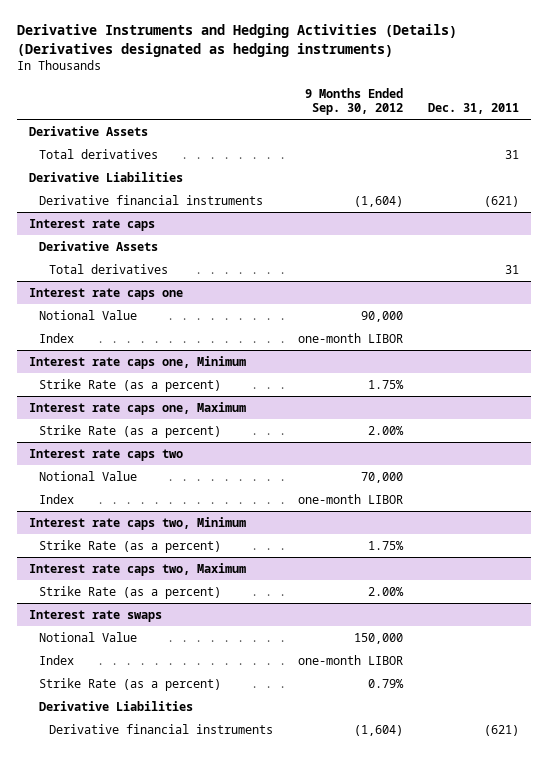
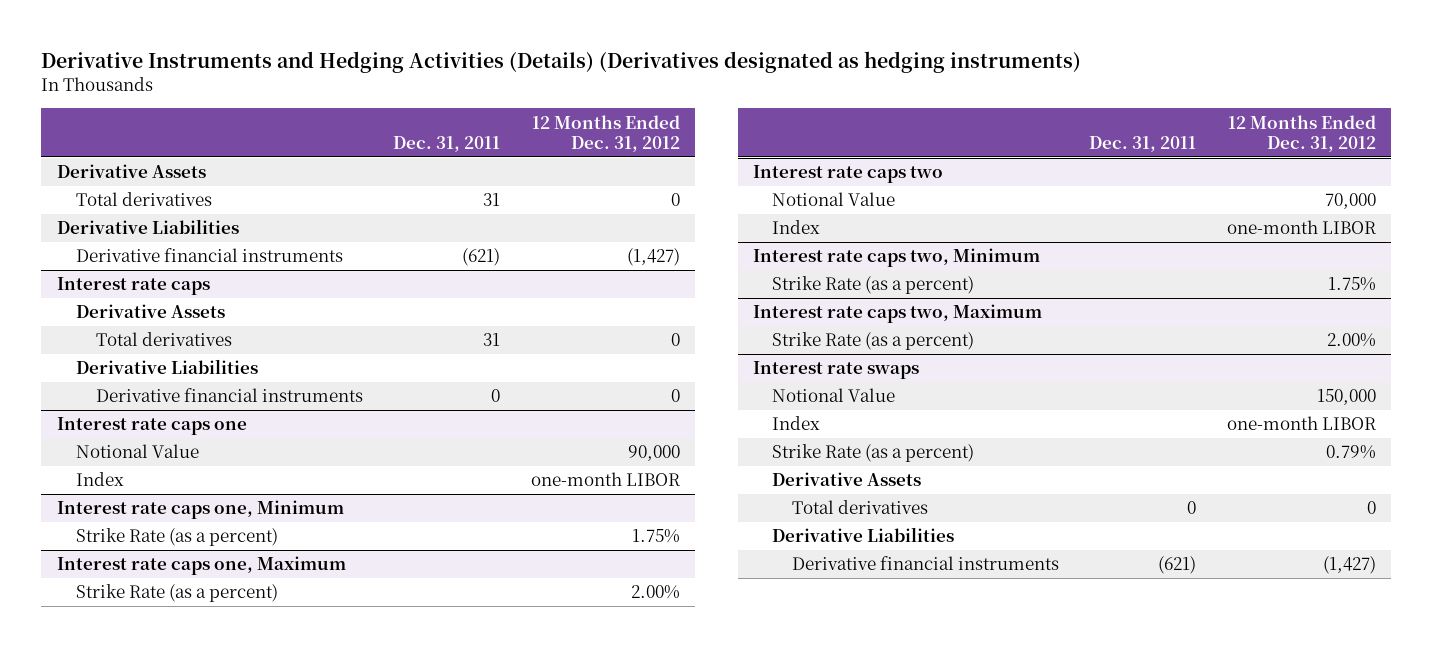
[304,87,403,115] 9 Months Ended Sep. 30, 2012 -> none
none -> [531,114,680,153] 12 Months Ended Dec. 31, 2012
none -> [76,359,259,375] Derivative Liabilities
none -> [95,388,363,403] Derivative financial instruments
none -> [772,472,922,487] Derivative Assets
none -> [791,500,928,515] Total derivatives

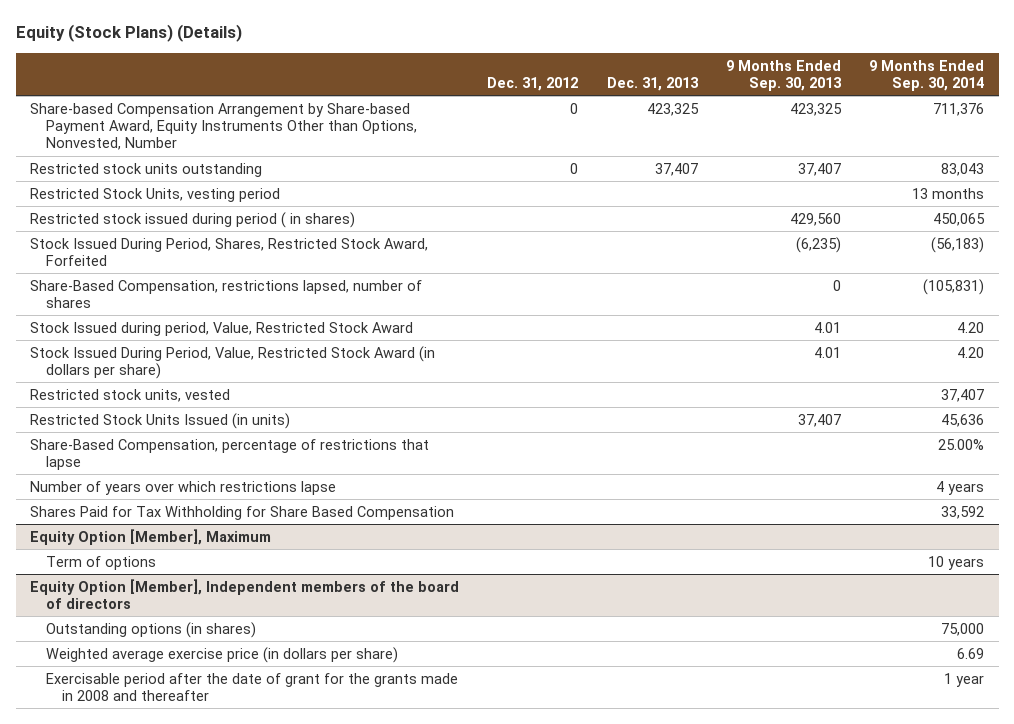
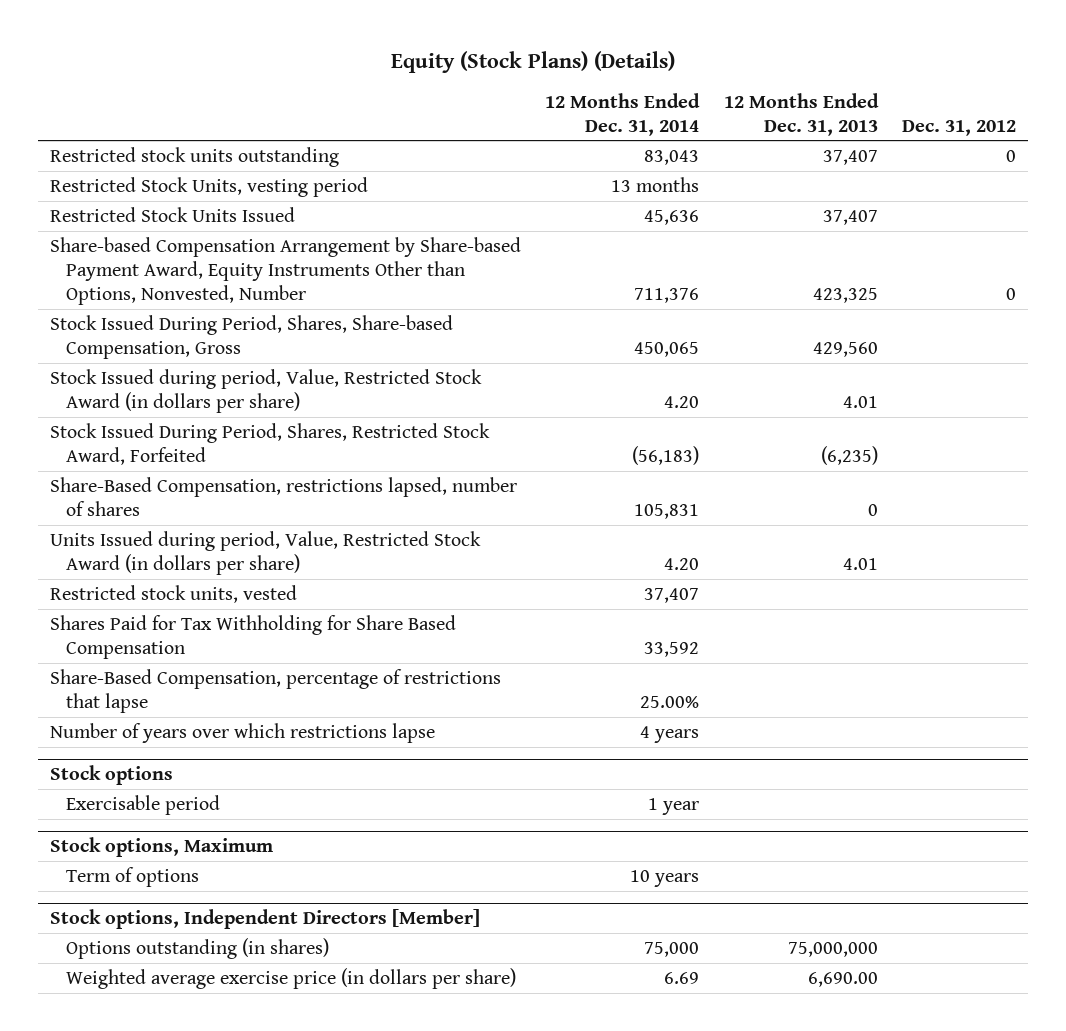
[606,76,699,91] Dec. 31, 2013 -> none
[726,59,843,91] 9 Months Ended Sep. 30, 2013 -> none
[869,59,985,91] 9 Months Ended Sep. 30, 2014 -> none
none -> [545,92,701,136] 12 Months Ended Dec. 31, 2014
none -> [723,92,879,136] 12 Months Ended Dec. 31, 2013
none -> [49,206,295,222] Restricted Stock Units Issued
[30,102,418,150] Share-based Compensation Arrangement by Share-based Payment Award, Equity Instruments Other than Options, Nonvested, Number -> [49,236,521,305] Share-based Compensation Arrangement by Share-based Payment Award, Equity Instruments Other than Options, Nonvested, Number
[30,211,356,228] Restricted stock issued during period ( in shares) -> [49,314,453,359] Stock Issued During Period, Shares, Share-based Compensation, Gross
none -> [49,368,482,413] Stock Issued during period, Value, Restricted Stock Award (in dollars per share)
[30,321,414,336] Stock Issued during period, Value, Restricted Stock Award -> none
[30,345,436,379] Stock Issued During Period, Value, Restricted Stock Award (in dollars per share) -> [49,530,481,575] Units Issued during period, Value, Restricted Stock Award (in dollars per share)
[30,412,291,429] Restricted Stock Units Issued (in units) -> none
[30,505,455,520] Shares Paid for Tax Withholding for Share Based Compensation -> [49,614,456,659] Shares Paid for Tax Withholding for Share Based Compensation
none -> [49,764,173,785] Stock options
none -> [66,794,221,815] Exercisable period
[30,528,272,545] Equity Option [Member], Maximum -> [49,836,273,857] Stock options, Maximum
[30,578,460,609] Equity Option [Member], Independent members of the board of directors -> none
[46,621,257,638] Outstanding options (in shares) -> none
[46,646,399,663] Weighted average exercise price (in dollars per share) -> none
[46,672,459,701] Exercisable period after the date of grant for the grants made in 2008 and thereafter -> none
none -> [49,908,480,929] Stock options, Independent Directors [Member]
none -> [66,937,330,959] Options outstanding (in shares)
none -> [66,967,517,989] Weighted average exercise price (in dollars per share)

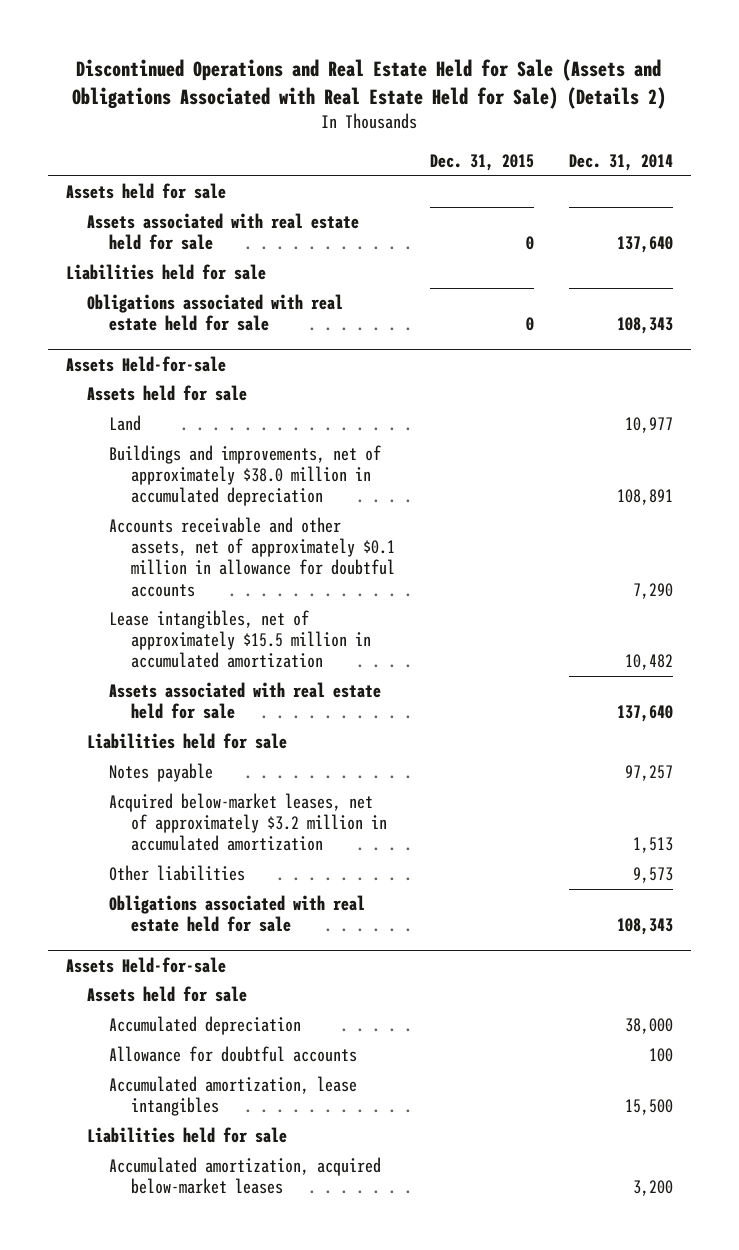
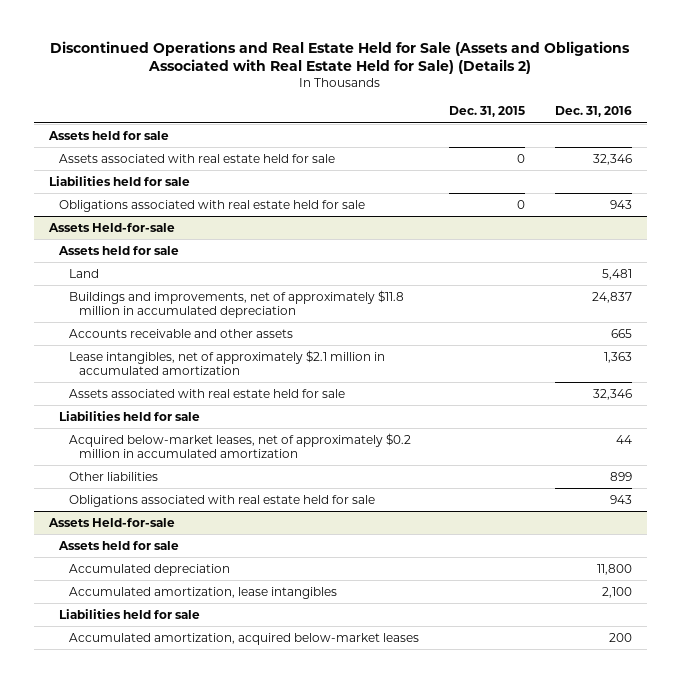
[568,153,673,171] Dec. 31, 2014 -> none
none -> [554,106,632,118] Dec. 31, 2016
[109,445,382,507] Buildings and improvements, net of approximately $38.0 million in accumulated depreciation -> [68,289,404,318] Buildings and improvements, net of approximately $11.8 million in accumulated depreciation
[109,517,395,597] Accounts receivable and other assets, net of approximately $0.1 million in allowance for doubtful accounts -> [68,328,293,338] Accounts receivable and other assets
[109,610,371,669] Lease intangibles, net of approximately $15.5 million in accumulated amortization -> [68,349,385,375] Lease intangibles, net of approximately $2.1 million in accumulated amortization
[109,763,214,783] Notes payable -> none
[109,793,387,852] Acquired below-market leases, net of approximately $3.2 million in accumulated amortization -> [68,432,411,458] Acquired below-market leases, net of approximately $0.2 million in accumulated amortization
[109,1046,358,1063] Allowance for doubtful accounts -> none

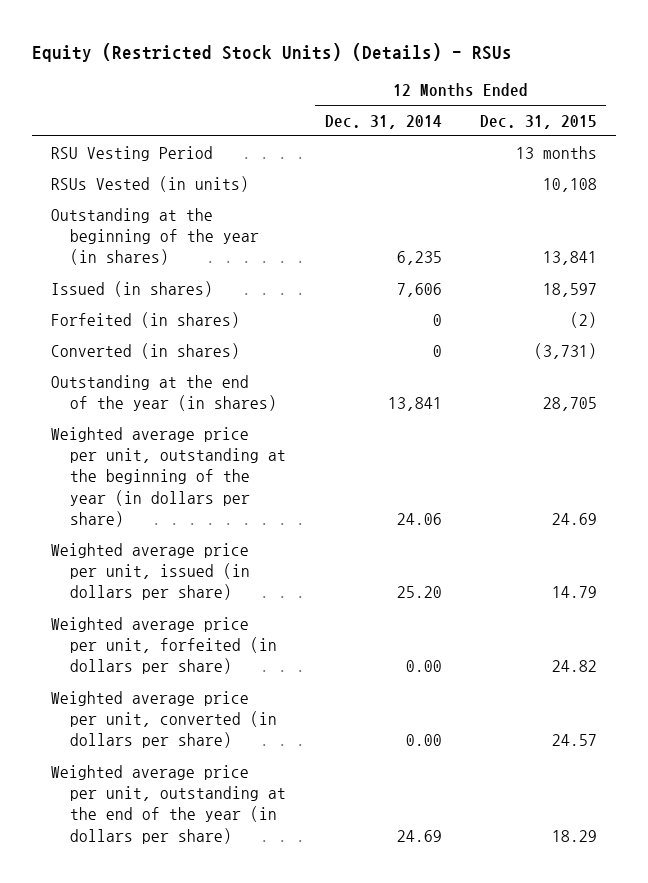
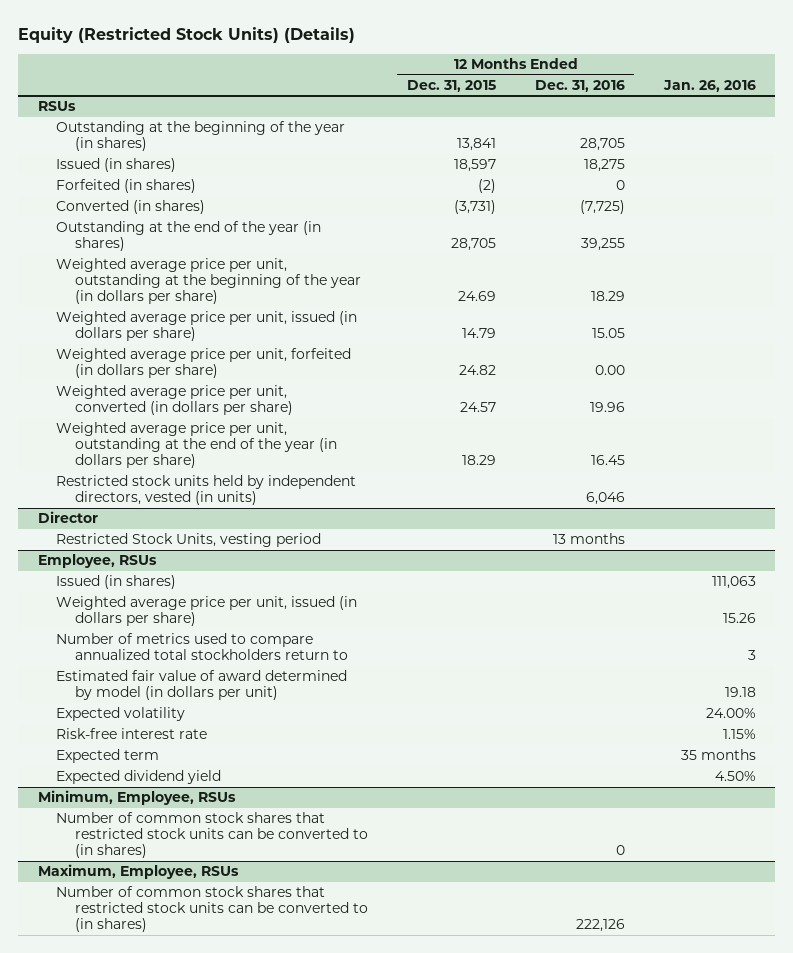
[32,42,513,62] Equity (Restricted Stock Units) (Details) - RSUs -> [18,26,356,43] Equity (Restricted Stock Units) (Details)
[324,114,442,129] Dec. 31, 2014 -> none
none -> [534,79,625,92] Dec. 31, 2016
none -> [662,79,756,92] Jan. 26, 2016
[51,145,214,161] RSU Vesting Period -> none
[51,175,250,192] RSUs Vested (in units) -> none
none -> [37,101,76,112] RSUs
none -> [56,475,357,506] Restricted stock units held by independent directors, vested (in units)
none -> [37,511,98,524] Director
none -> [56,533,322,548] Restricted Stock Units, vesting period
none -> [37,554,157,569] Employee, RSUs
none -> [56,575,177,590] Issued (in shares)
none -> [56,596,358,627] Weighted average price per unit, issued (in dollars per share)
none -> [56,633,349,661] Number of metrics used to compare annualized total stockholders return to
none -> [56,670,348,701] Estimated fair value of award determined by model (in dollars per unit)
none -> [56,707,186,722] Expected volatility
none -> [56,728,208,740] Risk-free interest rate
none -> [56,749,160,764] Expected term
none -> [56,770,222,785] Expected dividend yield
none -> [37,790,236,806] Minimum, Employee, RSUs
none -> [56,812,369,859] Number of common stock shares that restricted stock units can be converted to (in shares)
none -> [37,864,239,880] Maximum, Employee, RSUs
none -> [56,886,369,933] Number of common stock shares that restricted stock units can be converted to (in shares)

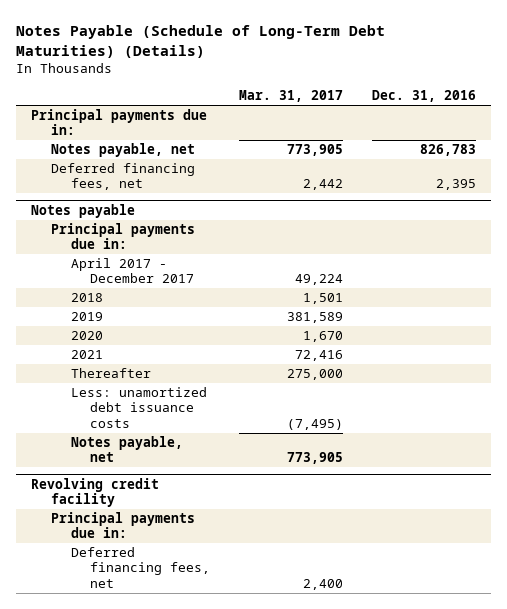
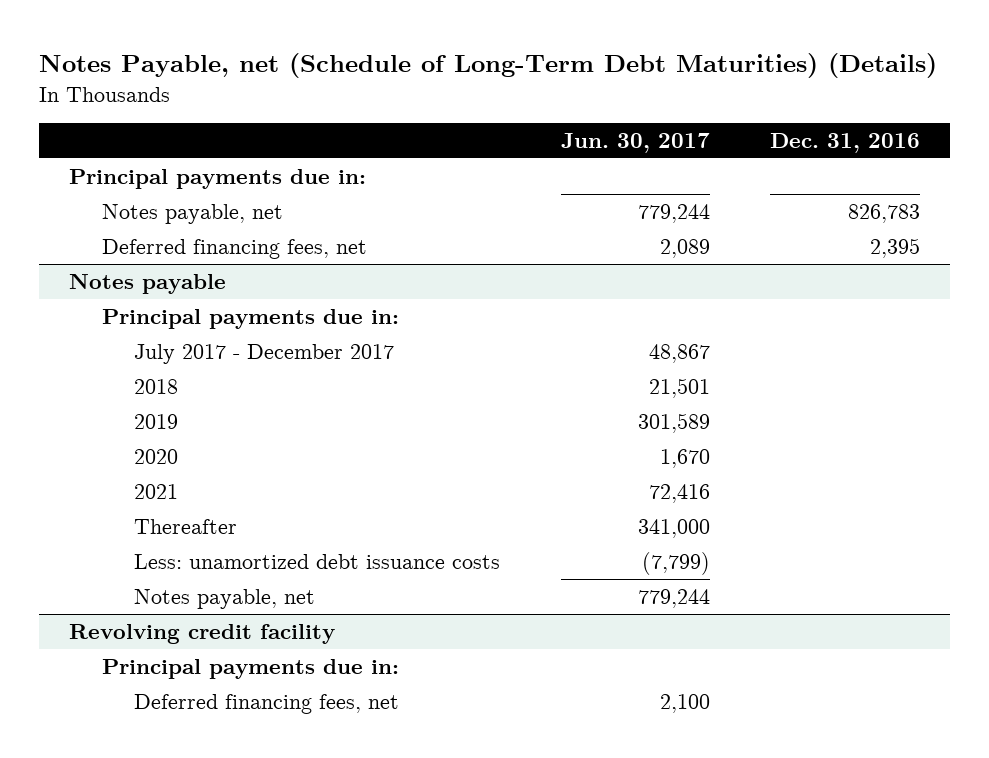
[16,25,386,59] Notes Payable (Schedule of Long-Term Debt Maturities) (Details) -> [38,53,937,79] Notes Payable, net (Schedule of Long-Term Debt Maturities) (Details)
[239,90,344,103] Mar. 31, 2017 -> none
none -> [560,132,710,153] Jun. 30, 2017
[70,258,195,284] April 2017 - December 2017 -> [134,343,395,364] July 2017 - December 2017

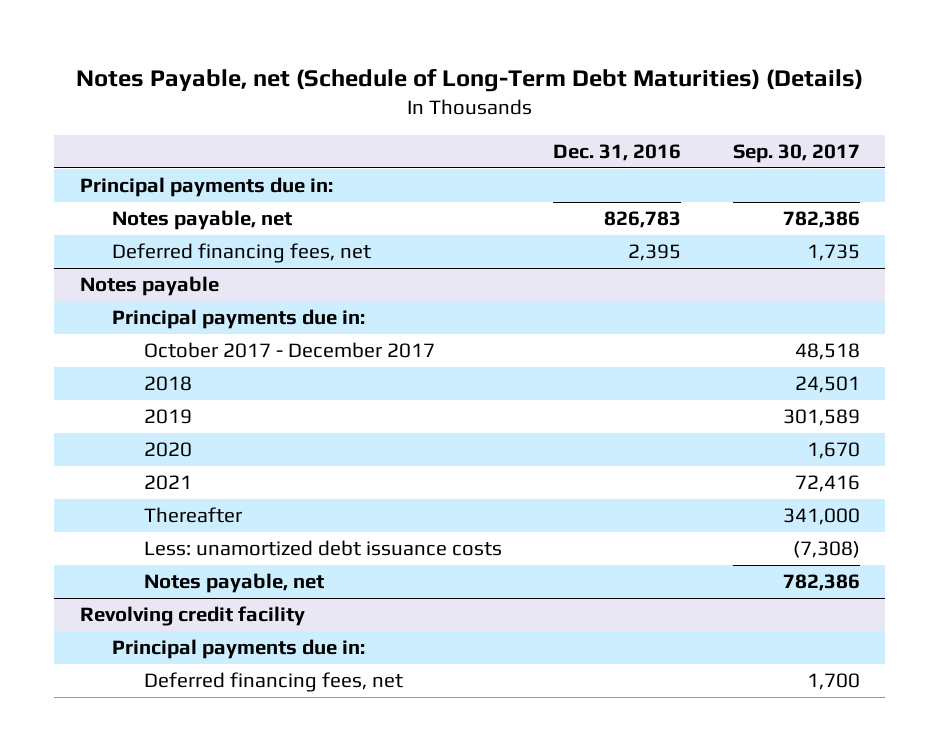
[560,132,710,153] Jun. 30, 2017 -> none
none -> [732,143,860,163] Sep. 30, 2017
[134,343,395,364] July 2017 - December 2017 -> [143,342,435,359] October 2017 - December 2017

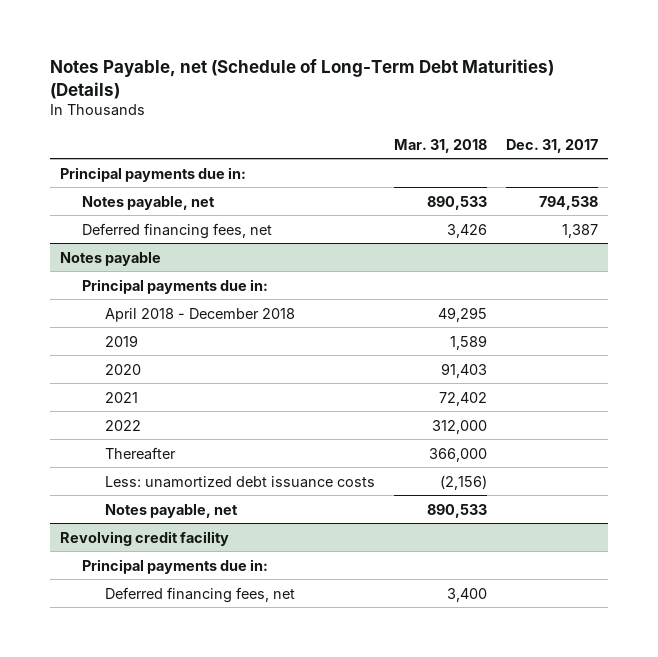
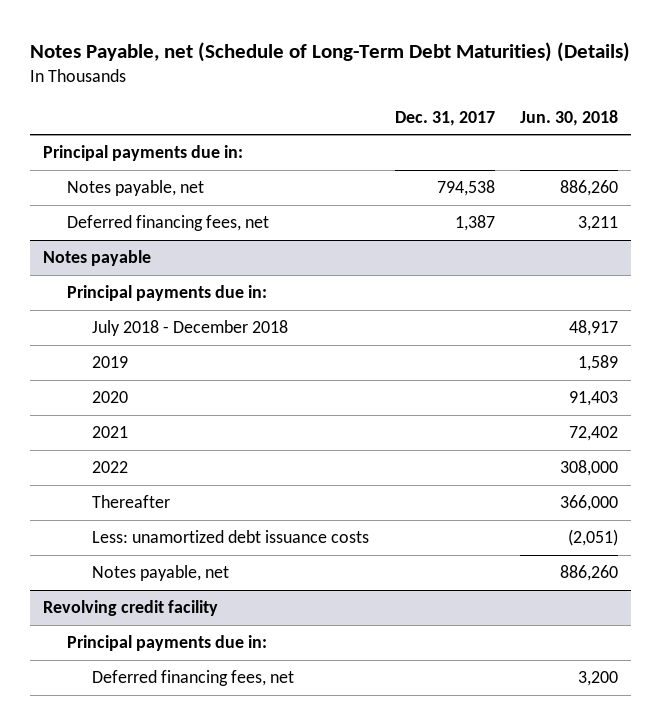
[393,138,487,153] Mar. 31, 2018 -> none
none -> [520,110,619,127] Jun. 30, 2018
[104,307,295,322] April 2018 - December 2018 -> [91,320,288,337] July 2018 - December 2018

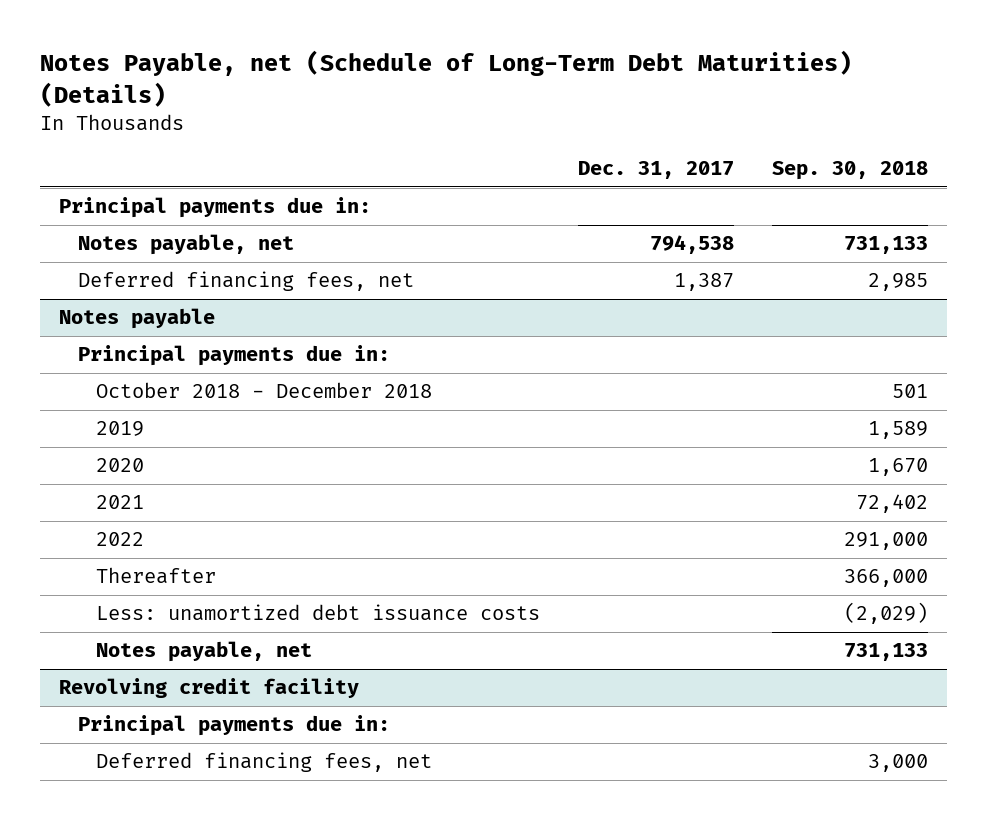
[520,110,619,127] Jun. 30, 2018 -> none
none -> [772,161,929,181] Sep. 30, 2018
[91,320,288,337] July 2018 - December 2018 -> [96,382,433,399] October 2018 - December 2018

